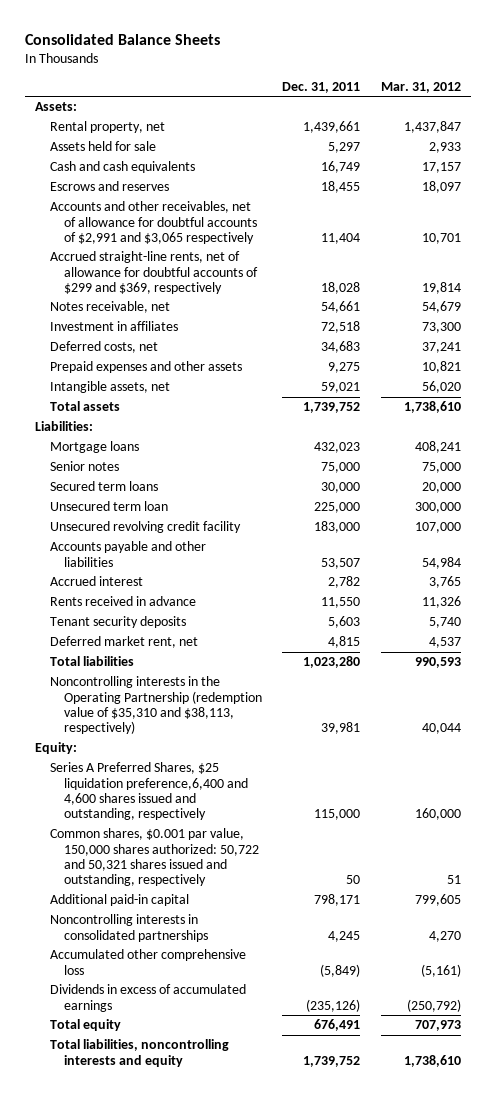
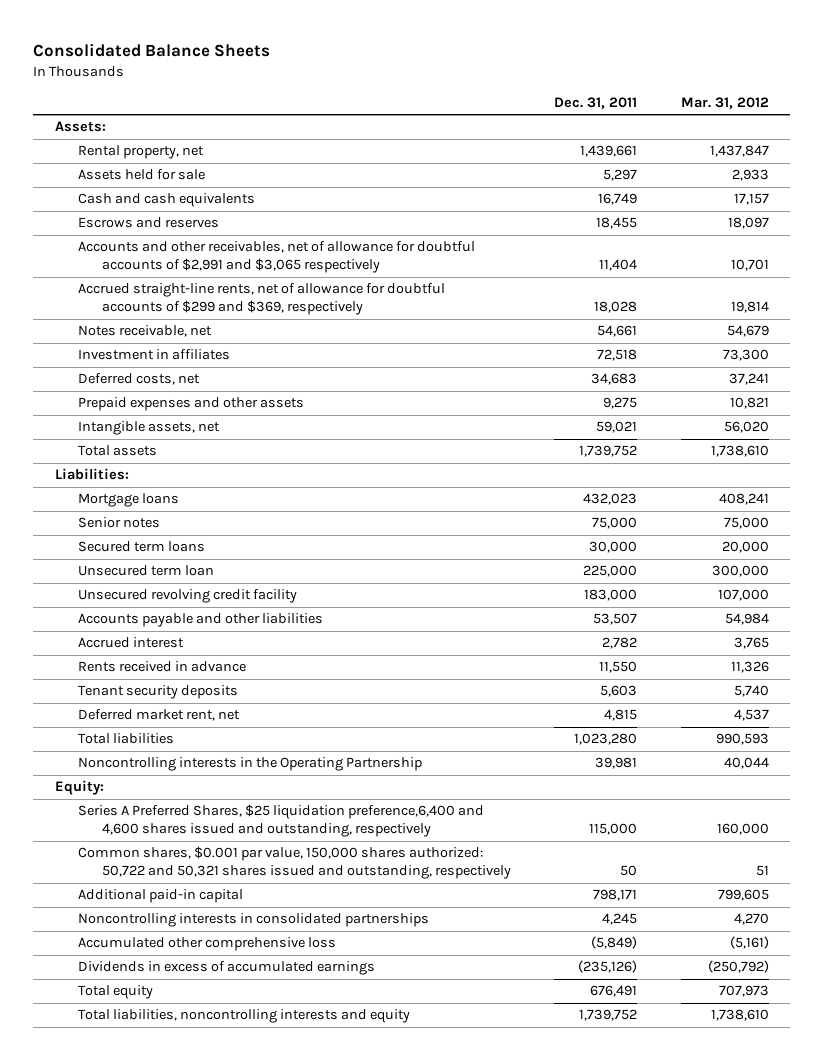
[49,676,263,735] Noncontrolling interests in the Operating Partnership (redemption value of $35,310 and $38,113, respectively) -> [78,757,423,772] Noncontrolling interests in the Operating Partnership

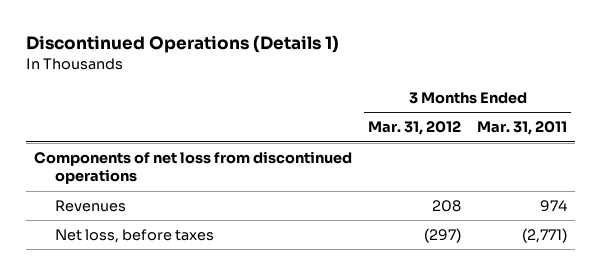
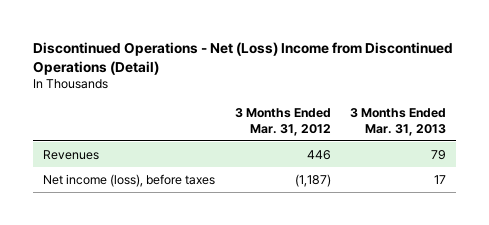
[25,34,339,53] Discontinued Operations (Details 1) -> [33,41,454,75] Discontinued Operations - Net (Loss) Income from Discontinued Operations (Detail)
[477,121,568,136] Mar. 31, 2011 -> none
none -> [350,108,447,137] 3 Months Ended Mar. 31, 2013
[33,150,352,185] Components of net loss from discontinued operations -> none
[432,199,462,212] 208 -> [306,149,331,160] 446
[54,228,214,243] Net loss, before taxes -> [43,173,216,187] Net income (loss), before taxes
[424,227,462,243] (297) -> [294,173,331,187] (1,187)

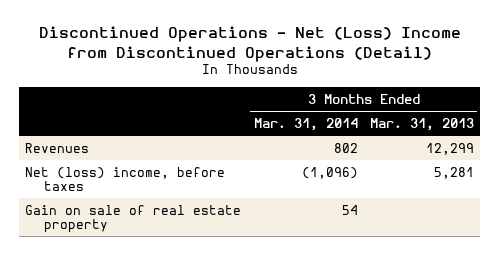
[234,108,331,137] 3 Months Ended Mar. 31, 2012 -> none
none -> [253,117,358,131] Mar. 31, 2014
[431,149,447,160] 79 -> [426,142,475,155] 12,299
[43,173,216,187] Net income (loss), before taxes -> [25,166,226,192] Net (loss) income, before taxes
[434,174,447,184] 17 -> [434,166,475,179] 5,281
none -> [25,204,242,234] Gain on sale of real estate property

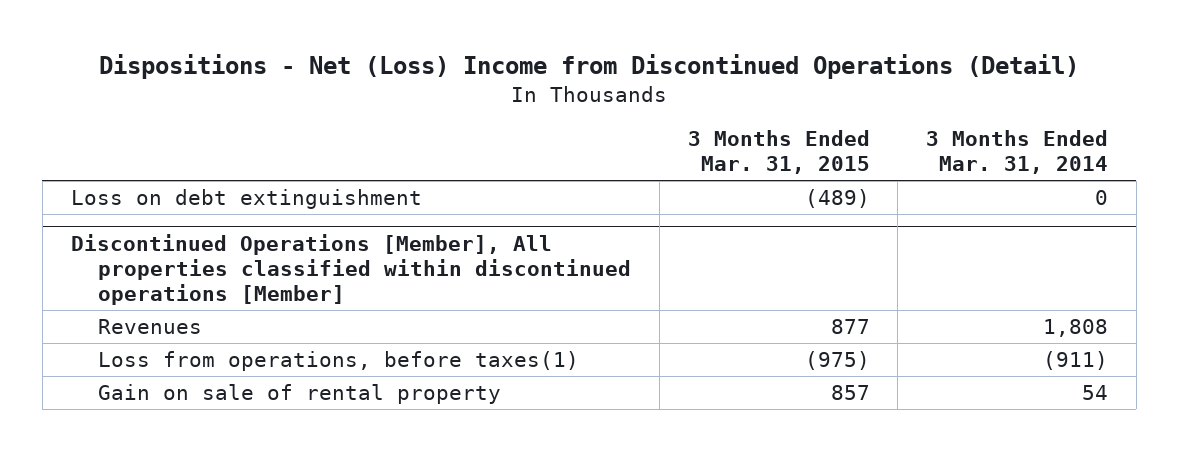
[38,26,461,62] Discontinued Operations - Net (Loss) Income from Discontinued Operations (Detail) -> [99,54,1080,80] Dispositions - Net (Loss) Income from Discontinued Operations (Detail)
[370,117,475,131] Mar. 31, 2013 -> none
none -> [687,129,870,175] 3 Months Ended Mar. 31, 2015
none -> [70,188,422,209] Loss on debt extinguishment
none -> [70,233,632,306] Discontinued Operations [Member], All properties classified within discontinued operations [Member]
[333,142,358,153] 802 -> [1042,318,1108,337] 1,808
[25,166,226,192] Net (loss) income, before taxes -> [98,350,580,371] Loss from operations, before taxes(1)
[301,166,358,179] (1,096) -> [1042,350,1108,370] (911)
[25,204,242,234] Gain on sale of real estate property -> [98,383,502,404] Gain on sale of rental property

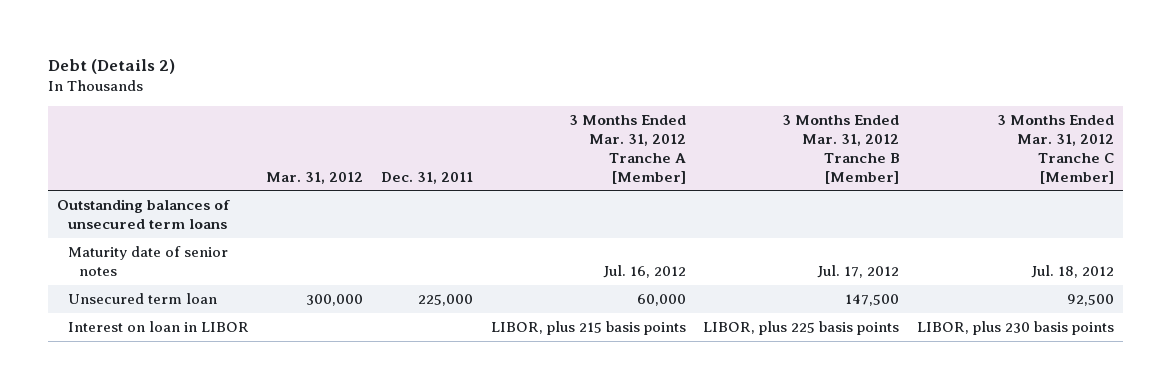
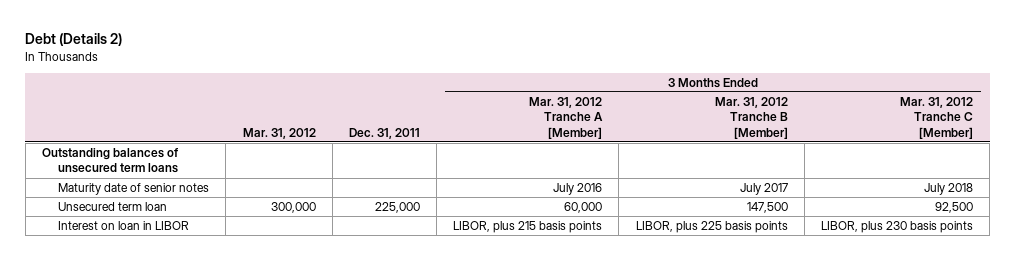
[602,264,686,278] Jul. 16, 2012 -> [553,182,603,195] July 2016
[817,264,900,278] Jul. 17, 2012 -> [739,182,788,195] July 2017
[1030,264,1114,278] Jul. 18, 2012 -> [923,182,973,195] July 2018

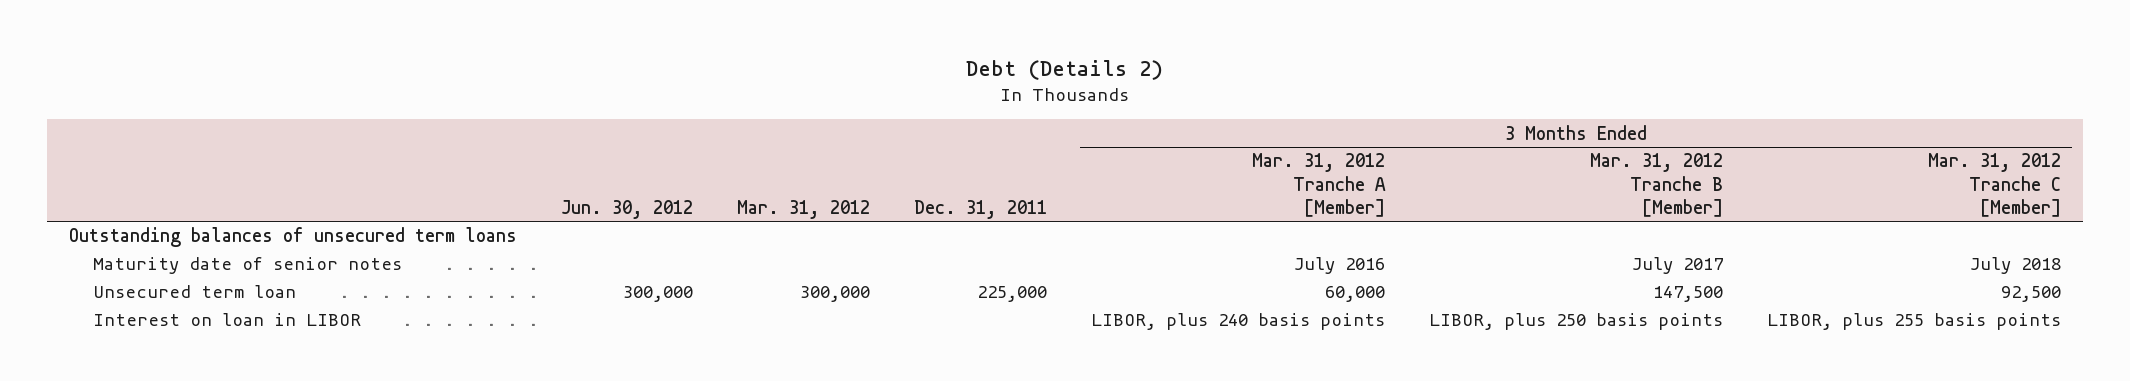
none -> [560,199,693,219] Jun. 30, 2012
[453,220,603,233] LIBOR, plus 215 basis points -> [1091,313,1386,331] LIBOR, plus 240 basis points
[635,220,788,233] LIBOR, plus 225 basis points -> [1429,313,1724,331] LIBOR, plus 250 basis points
[820,220,973,233] LIBOR, plus 230 basis points -> [1767,313,2062,331] LIBOR, plus 255 basis points

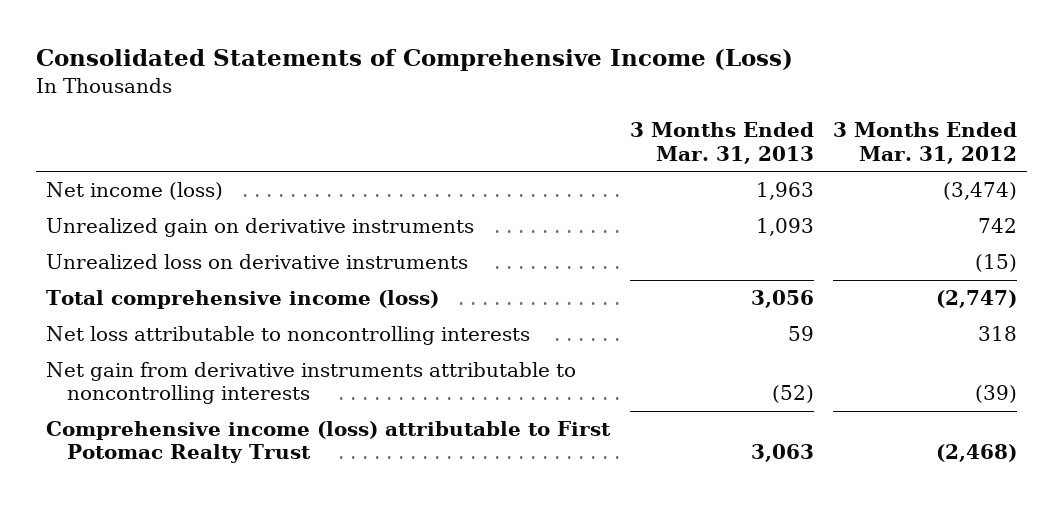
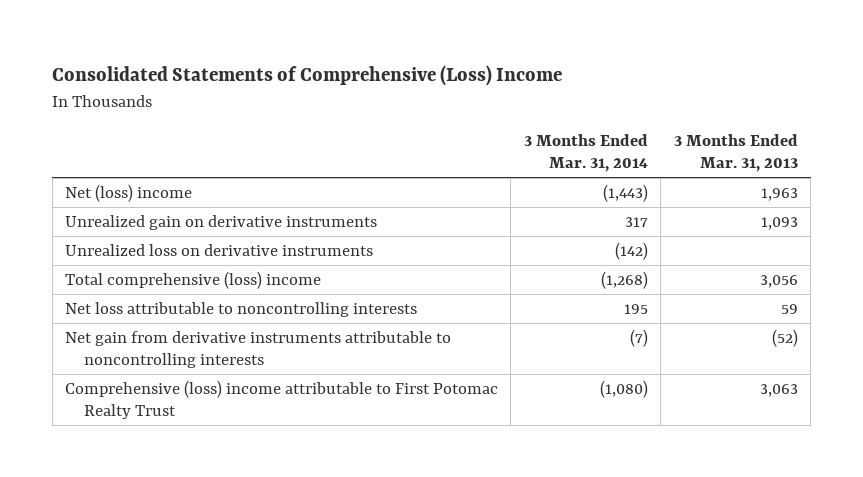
[35,49,793,72] Consolidated Statements of Comprehensive Income (Loss) -> [52,65,563,87] Consolidated Statements of Comprehensive (Loss) Income
[833,122,1018,164] 3 Months Ended Mar. 31, 2012 -> none
none -> [523,133,648,172] 3 Months Ended Mar. 31, 2014
[45,182,223,201] Net income (loss) -> [64,183,192,202] Net (loss) income
[45,290,439,310] Total comprehensive income (loss) -> [64,270,321,289] Total comprehensive (loss) income
[45,421,611,464] Comprehensive income (loss) attributable to First Potomac Realty Trust -> [64,379,498,419] Comprehensive (loss) income attributable to First Potomac Realty Trust

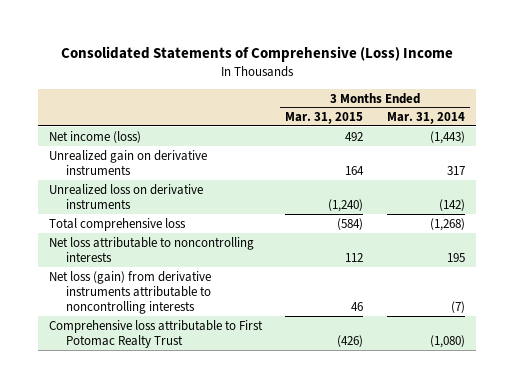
[673,133,798,172] 3 Months Ended Mar. 31, 2013 -> none
none -> [285,112,364,125] Mar. 31, 2015
[64,183,192,202] Net (loss) income -> [49,130,142,143] Net income (loss)
[64,270,321,289] Total comprehensive (loss) income -> [49,217,187,231] Total comprehensive loss
[64,330,451,368] Net gain from derivative instruments attributable to noncontrolling interests -> [49,270,212,315] Net loss (gain) from derivative instruments attributable to noncontrolling interests
[64,379,498,419] Comprehensive (loss) income attributable to First Potomac Realty Trust -> [49,319,264,348] Comprehensive loss attributable to First Potomac Realty Trust

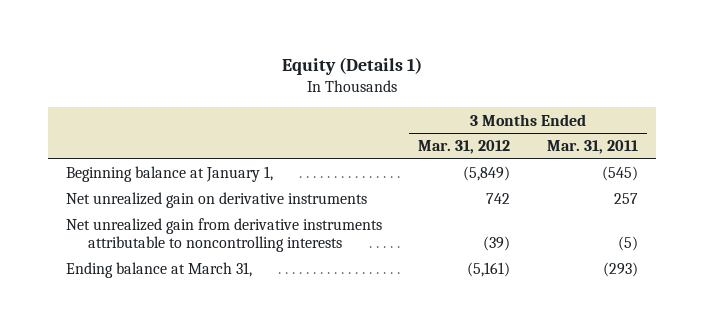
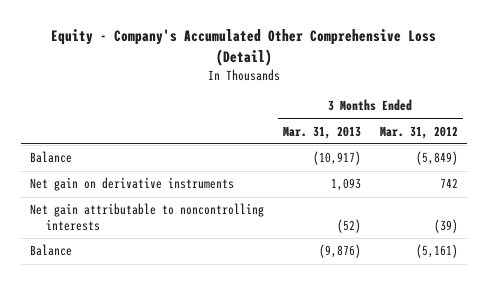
[281,57,422,76] Equity (Details 1) -> [51,29,437,66] Equity - Company's Accumulated Other Comprehensive Loss (Detail)
[546,140,638,155] Mar. 31, 2011 -> none
none -> [283,125,362,139] Mar. 31, 2013
[65,166,273,183] Beginning balance at January 1, -> [30,151,73,164] Balance
[65,192,367,209] Net unrealized gain on derivative instruments -> [30,177,235,192] Net gain on derivative instruments
[65,218,382,253] Net unrealized gain from derivative instruments attributable to noncontrolling interests -> [30,203,265,231] Net gain attributable to noncontrolling interests
[65,262,252,279] Ending balance at March 31, -> [30,244,73,257] Balance

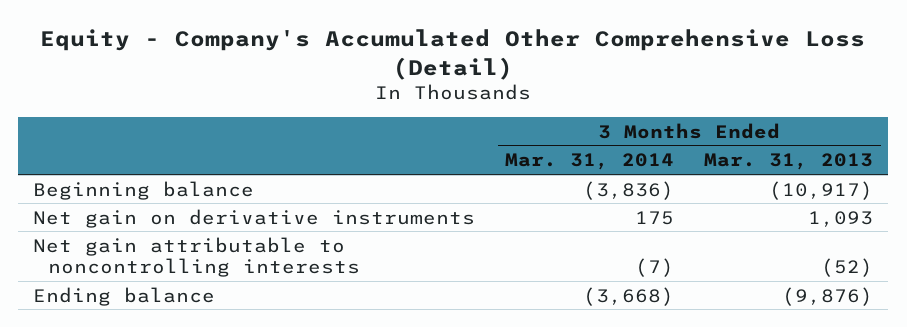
[379,125,458,139] Mar. 31, 2012 -> none
none -> [505,153,675,171] Mar. 31, 2014
[30,151,73,164] Balance -> [33,180,255,200] Beginning balance
[30,244,73,257] Balance -> [33,286,216,306] Ending balance

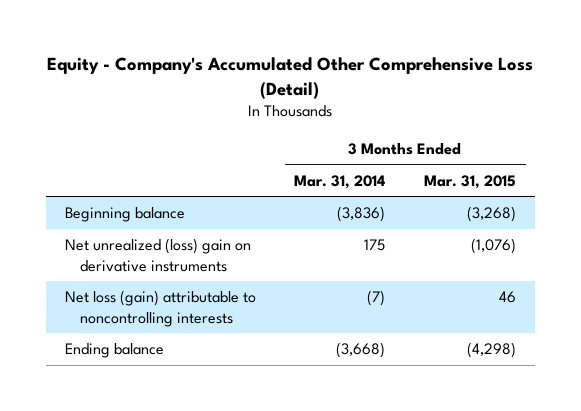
[704,153,874,171] Mar. 31, 2013 -> none
none -> [424,174,517,189] Mar. 31, 2015
[33,208,476,228] Net gain on derivative instruments -> [64,238,251,272] Net unrealized (loss) gain on derivative instruments
[33,236,360,278] Net gain attributable to noncontrolling interests -> [64,290,256,327] Net loss (gain) attributable to noncontrolling interests

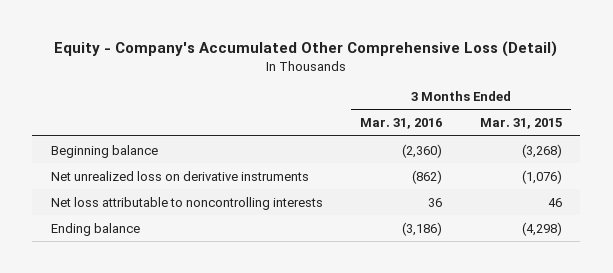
[294,174,386,189] Mar. 31, 2014 -> none
none -> [360,118,443,130] Mar. 31, 2016
[64,238,251,272] Net unrealized (loss) gain on derivative instruments -> [51,170,310,181] Net unrealized loss on derivative instruments
[64,290,256,327] Net loss (gain) attributable to noncontrolling interests -> [51,196,324,210] Net loss attributable to noncontrolling interests

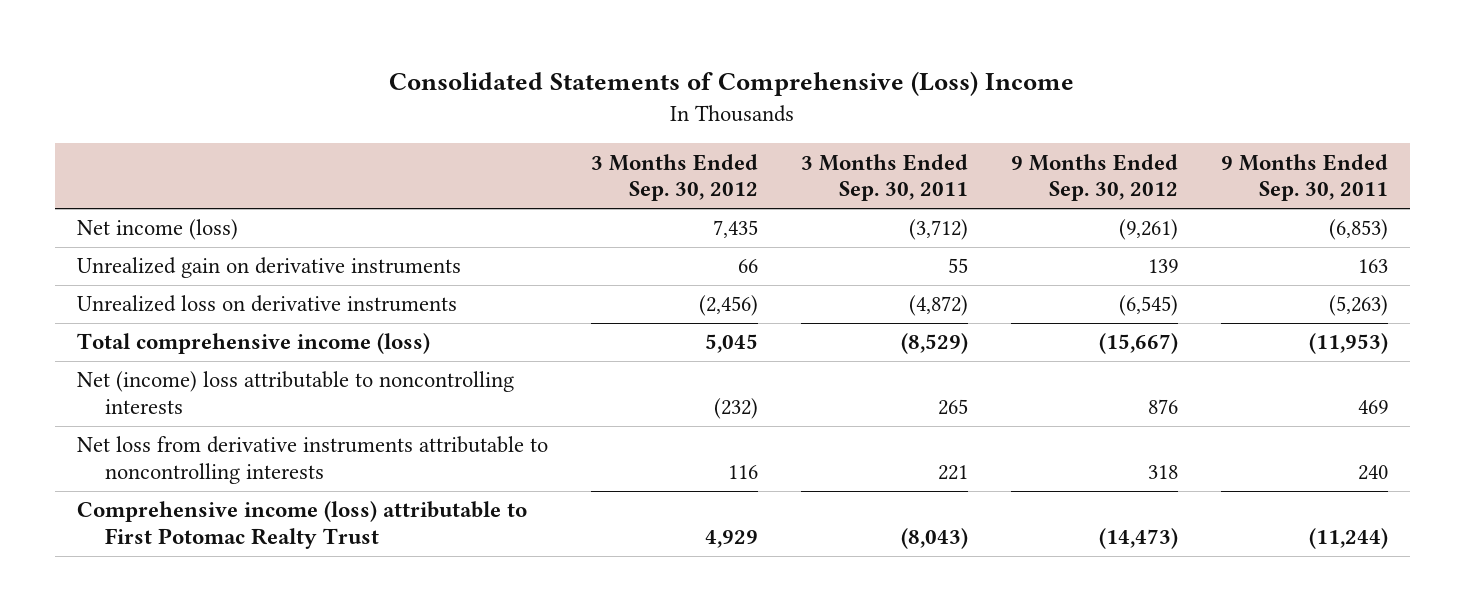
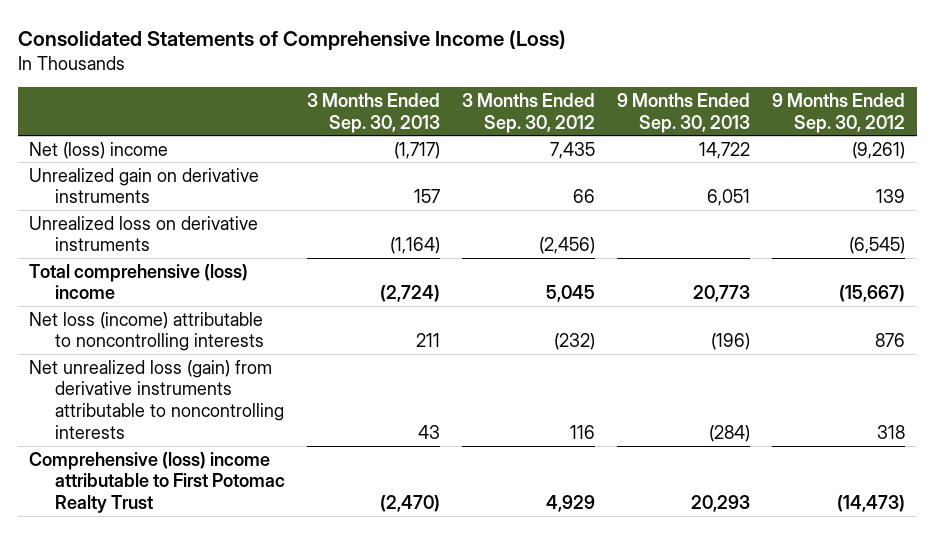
[389,71,1075,97] Consolidated Statements of Comprehensive (Loss) Income -> [18,29,567,50] Consolidated Statements of Comprehensive Income (Loss)
[800,153,968,202] 3 Months Ended Sep. 30, 2011 -> none
[1221,153,1389,202] 9 Months Ended Sep. 30, 2011 -> none
none -> [307,92,441,133] 3 Months Ended Sep. 30, 2013
none -> [617,92,751,133] 9 Months Ended Sep. 30, 2013
[76,219,238,241] Net income (loss) -> [29,141,169,159] Net (loss) income
[76,333,430,355] Total comprehensive income (loss) -> [29,263,249,300] Total comprehensive (loss) income
[76,371,514,415] Net (income) loss attributable to noncontrolling interests -> [29,311,265,352] Net loss (income) attributable to noncontrolling interests
[76,436,548,485] Net loss from derivative instruments attributable to noncontrolling interests -> [29,359,285,439] Net unrealized loss (gain) from derivative instruments attributable to noncontrolling interests
[76,501,527,550] Comprehensive income (loss) attributable to First Potomac Realty Trust -> [29,451,286,514] Comprehensive (loss) income attributable to First Potomac Realty Trust

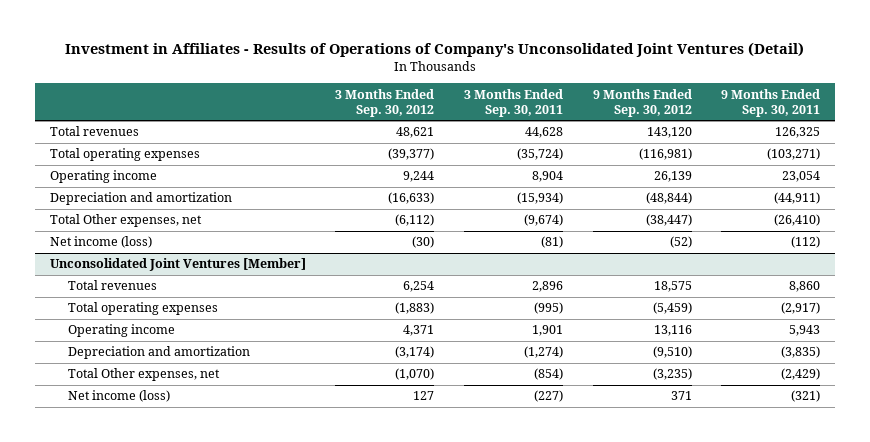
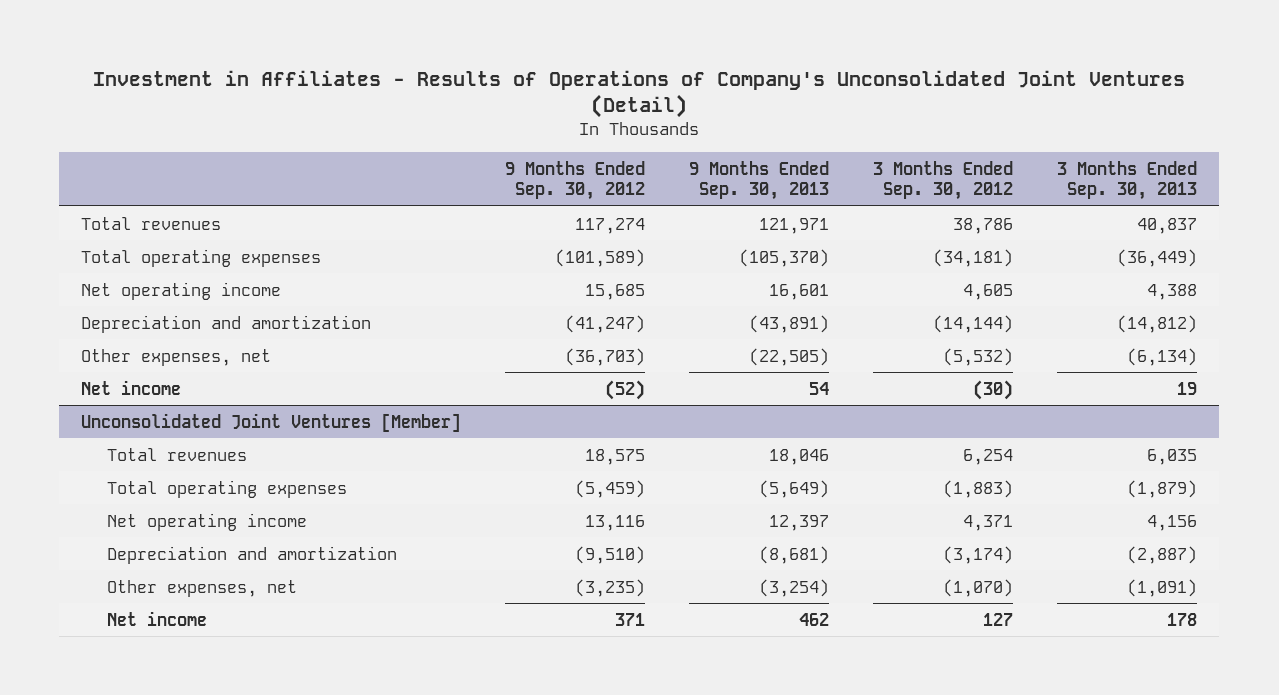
[463,88,563,117] 3 Months Ended Sep. 30, 2011 -> none
[721,88,821,117] 9 Months Ended Sep. 30, 2011 -> none
none -> [689,160,830,201] 9 Months Ended Sep. 30, 2013
none -> [1057,160,1198,201] 3 Months Ended Sep. 30, 2013
[396,127,435,139] 48,621 -> [953,217,1014,234] 38,786
[646,127,692,139] 143,120 -> [575,217,646,234] 117,274
[388,148,435,161] (39,377) -> [933,248,1014,267] (34,181)
[638,148,692,161] (116,981) -> [555,248,646,267] (101,589)
[49,170,157,184] Operating income -> [81,281,282,300] Net operating income
[403,171,435,183] 9,244 -> [963,283,1014,300] 4,605
[653,171,692,183] 26,139 -> [585,283,646,300] 15,685
[388,192,435,205] (16,633) -> [933,314,1014,333] (14,144)
[645,192,692,205] (48,844) -> [565,314,646,333] (41,247)
[49,214,202,228] Total Other expenses, net -> [81,348,272,366] Other expenses, net
[395,214,435,227] (6,112) -> [943,347,1014,366] (5,532)
[645,214,692,227] (38,447) -> [565,347,646,366] (36,703)
[49,236,152,249] Net income (loss) -> [81,379,182,395] Net income
[68,324,176,338] Operating income -> [107,512,308,531] Net operating income
[68,368,221,382] Total Other expenses, net -> [107,579,298,597] Other expenses, net
[68,390,171,403] Net income (loss) -> [107,610,208,626] Net income

